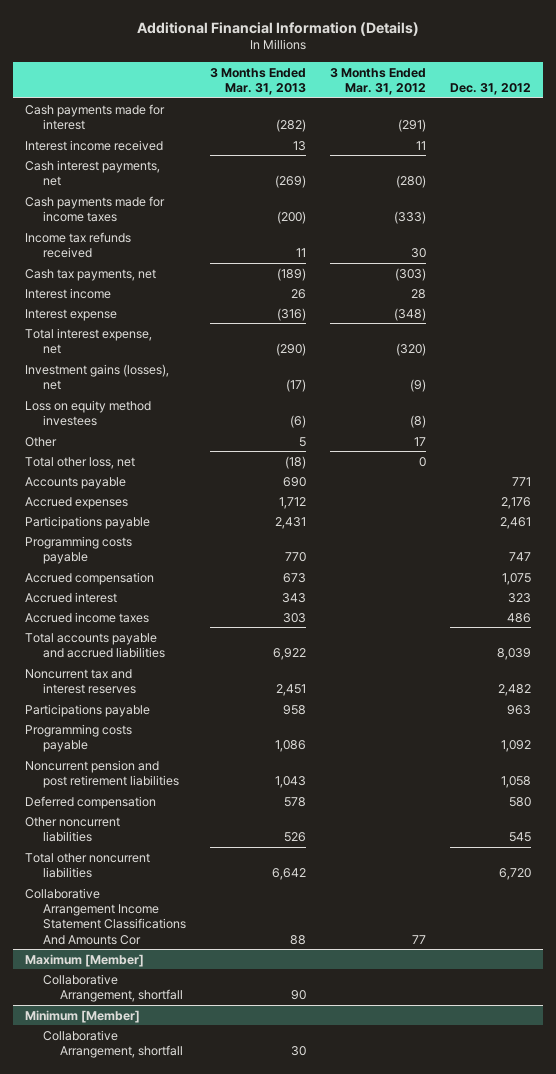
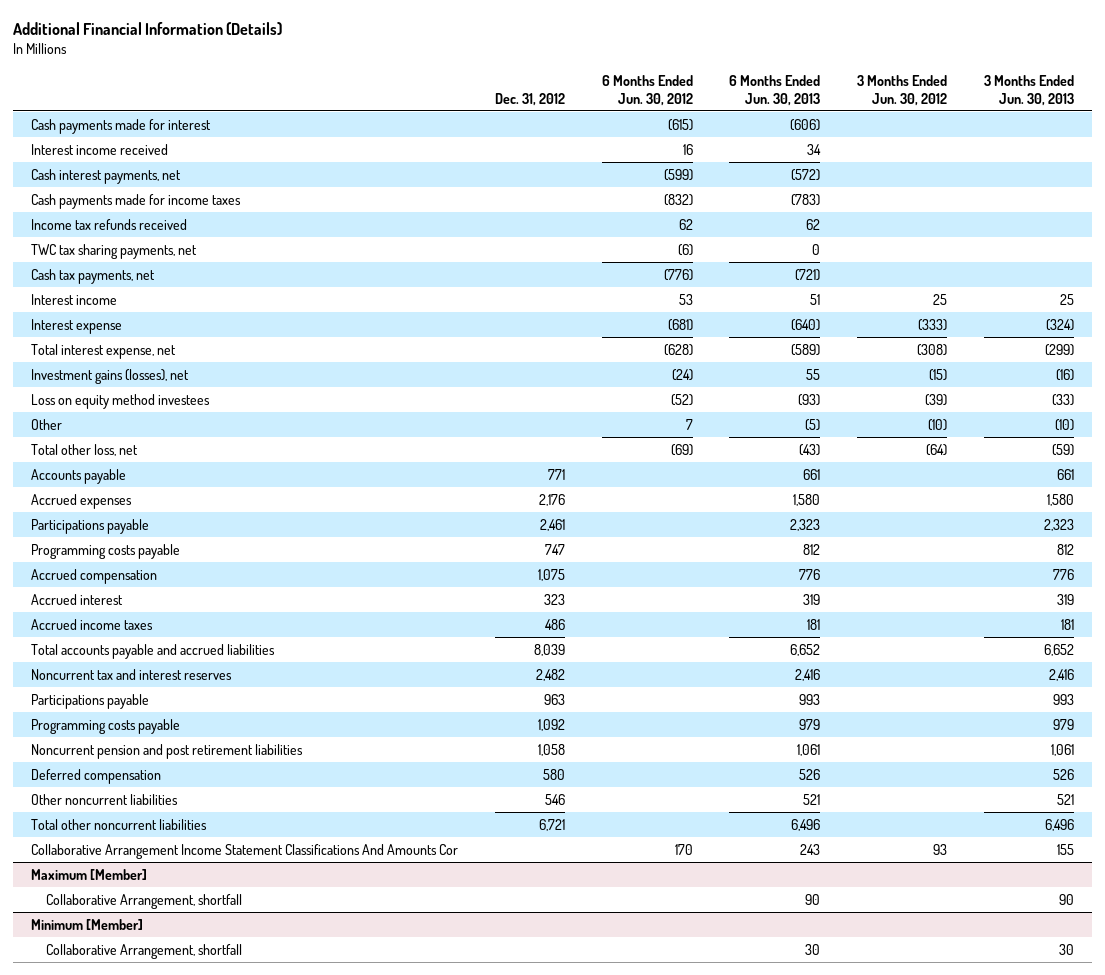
[209,67,306,96] 3 Months Ended Mar. 31, 2013 -> none
[329,67,426,96] 3 Months Ended Mar. 31, 2012 -> none
none -> [601,74,693,106] 6 Months Ended Jun. 30, 2012
none -> [729,74,821,106] 6 Months Ended Jun. 30, 2013
none -> [857,74,948,106] 3 Months Ended Jun. 30, 2012
none -> [983,74,1074,106] 3 Months Ended Jun. 30, 2013
none -> [31,243,198,259] TWC tax sharing payments, net
[508,831,531,842] 545 -> [545,793,566,805] 546
[498,867,531,880] 6,720 -> [539,818,566,831] 6,721

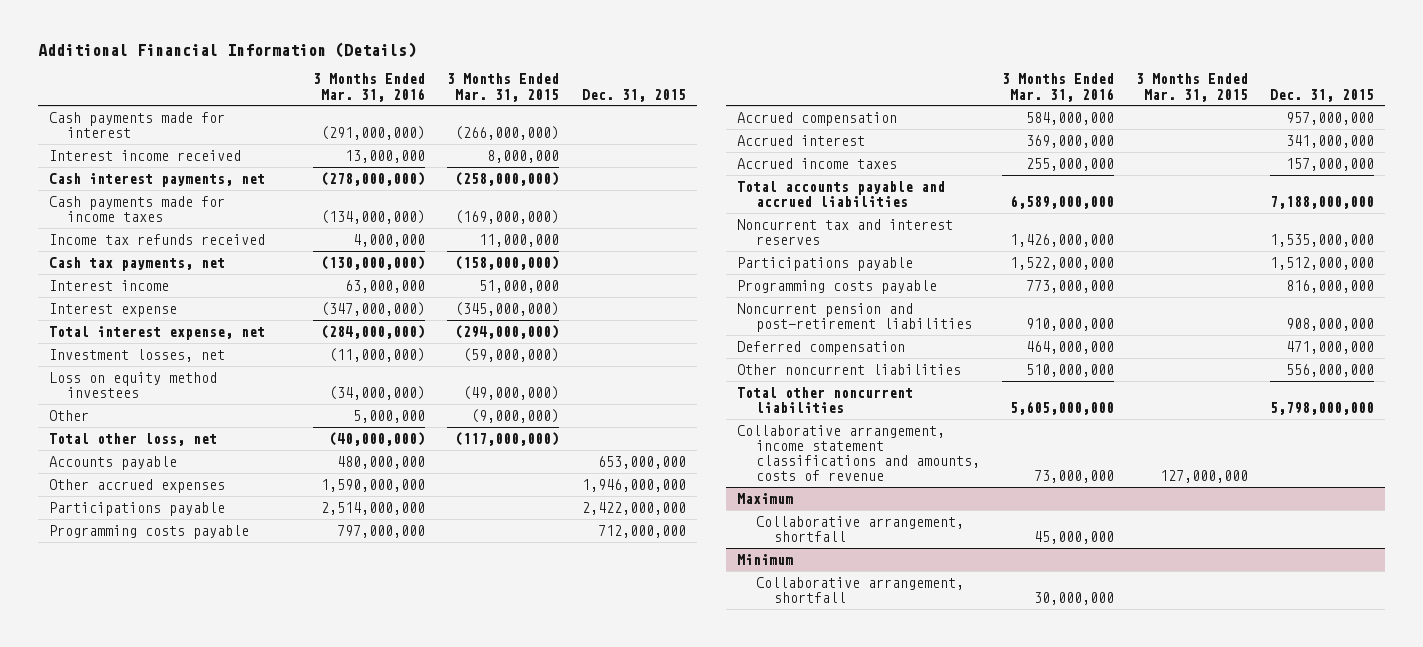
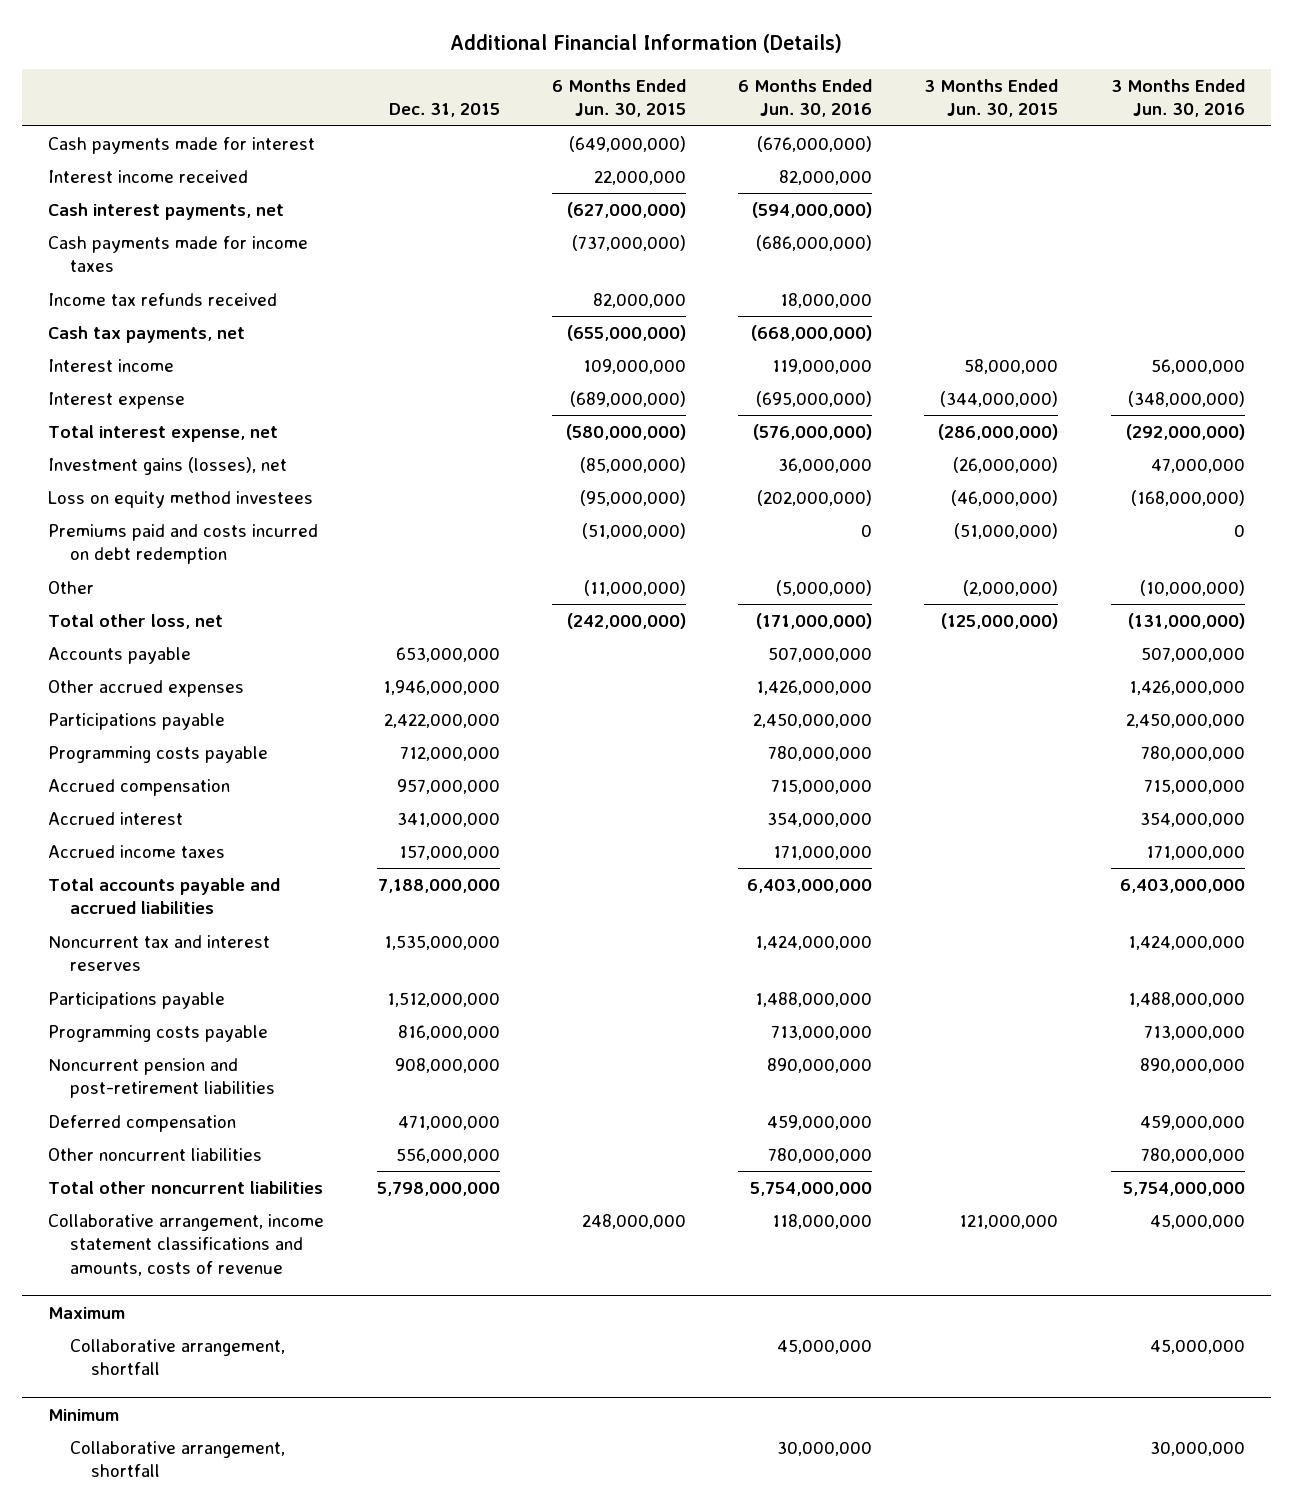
[313,73,426,102] 3 Months Ended Mar. 31, 2016 -> none
[447,73,560,102] 3 Months Ended Mar. 31, 2015 -> none
none -> [551,78,686,118] 6 Months Ended Jun. 30, 2015
none -> [738,78,873,118] 6 Months Ended Jun. 30, 2016
none -> [924,78,1059,118] 3 Months Ended Jun. 30, 2015
none -> [1110,78,1245,118] 3 Months Ended Jun. 30, 2016
[48,348,225,362] Investment losses, net -> [48,456,288,475] Investment gains (losses), net
none -> [48,523,319,565] Premiums paid and costs incurred on debt redemption

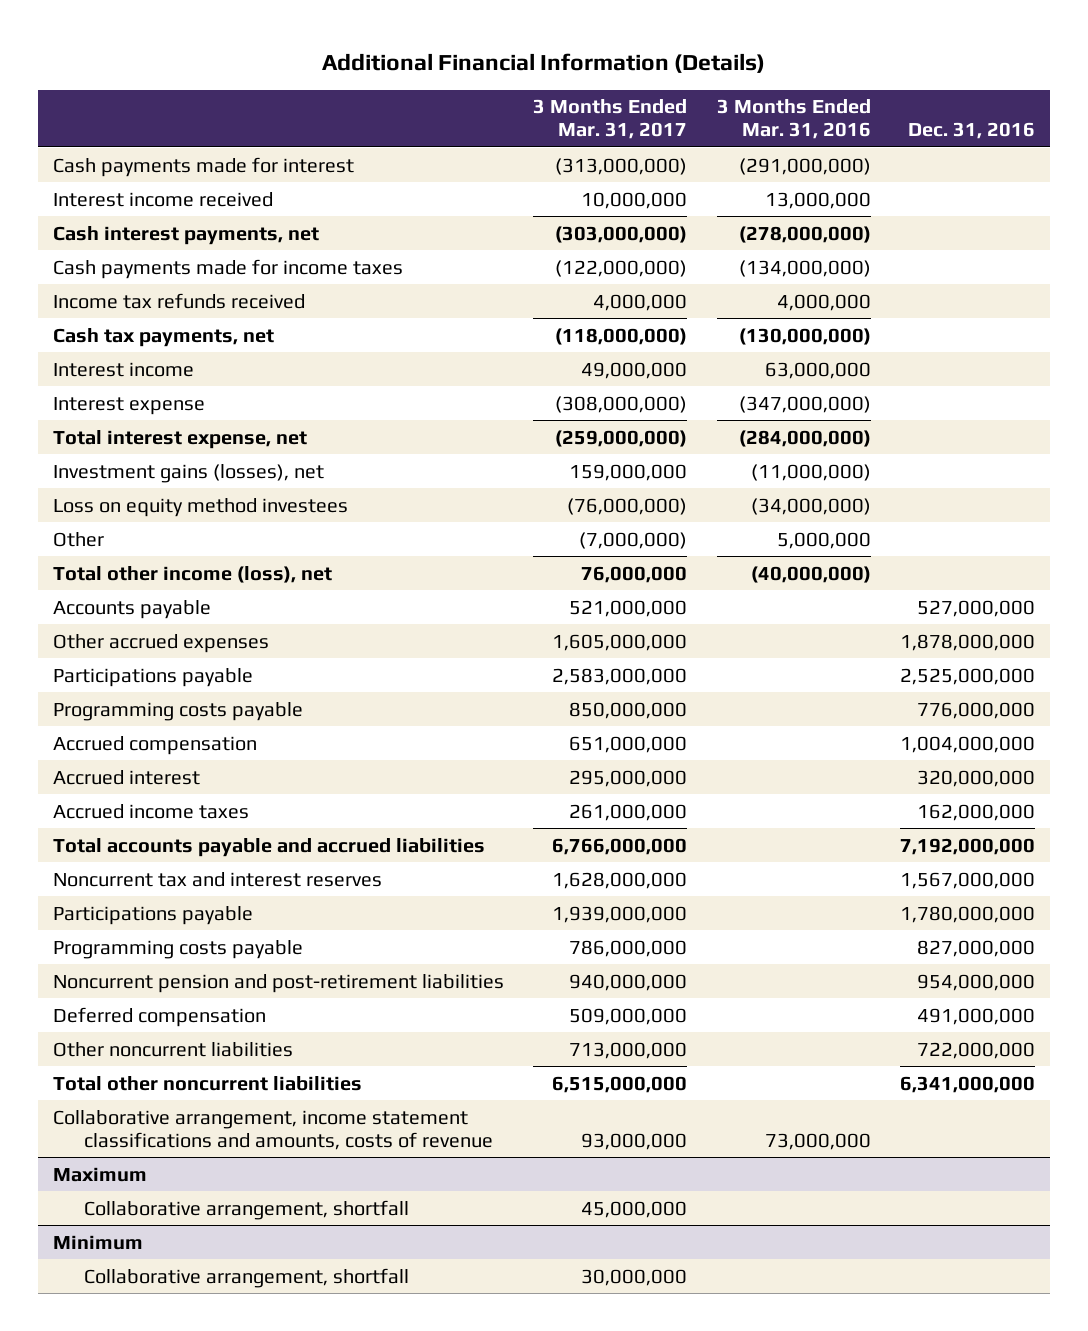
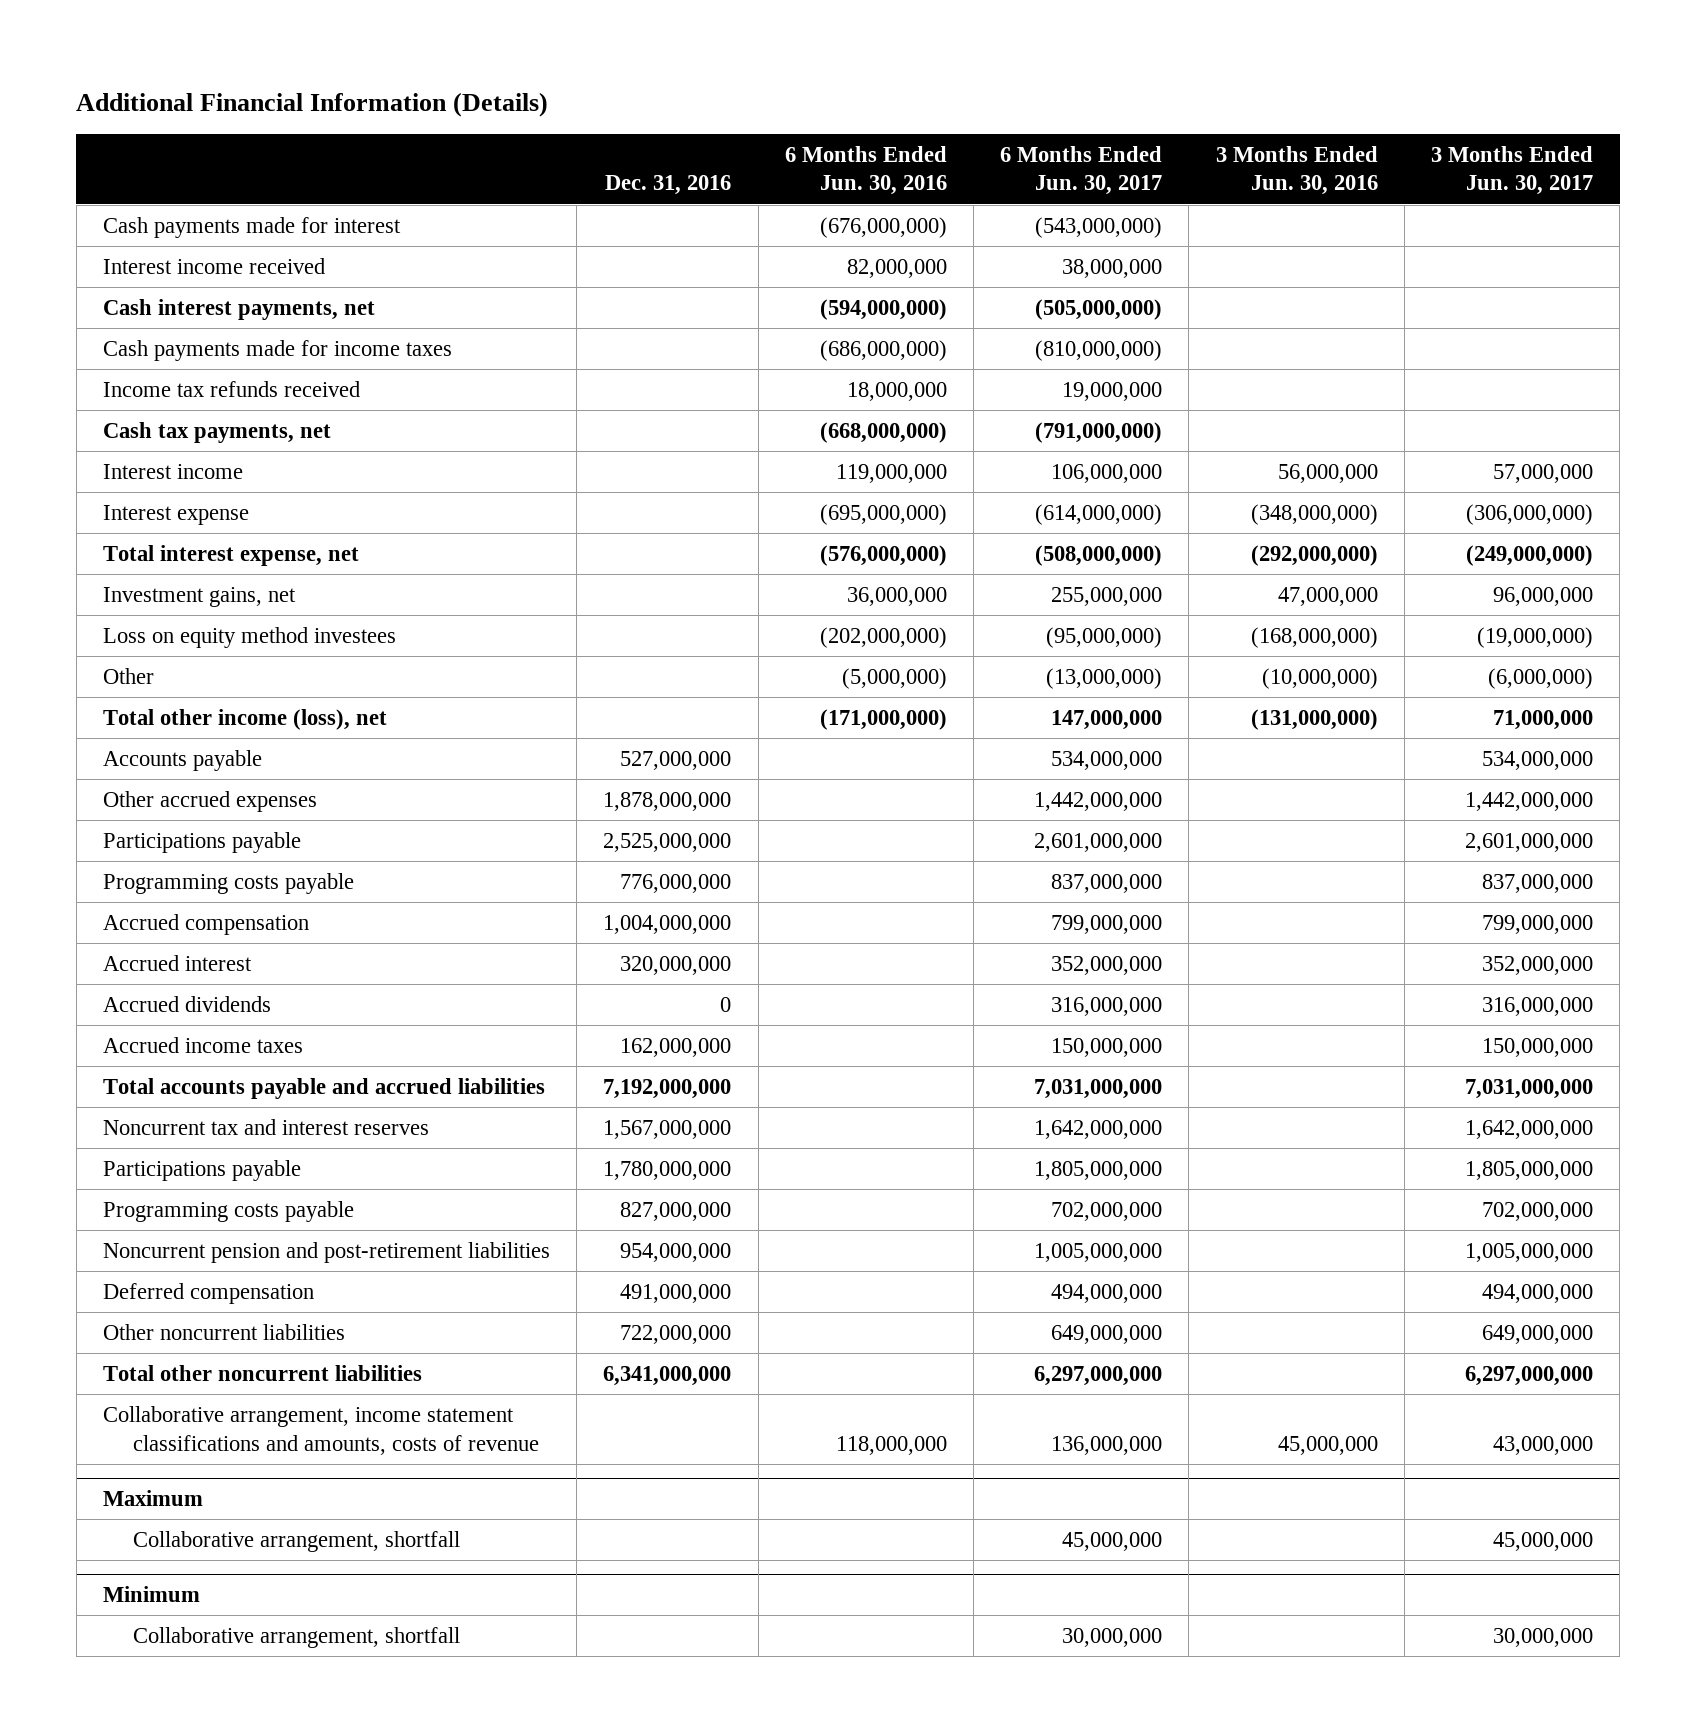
[533,99,688,140] 3 Months Ended Mar. 31, 2017 -> none
[716,99,871,140] 3 Months Ended Mar. 31, 2016 -> none
none -> [784,145,947,196] 6 Months Ended Jun. 30, 2016
none -> [1000,145,1163,196] 6 Months Ended Jun. 30, 2017
none -> [1215,145,1378,196] 3 Months Ended Jun. 30, 2016
none -> [1431,145,1594,196] 3 Months Ended Jun. 30, 2017
[53,463,325,483] Investment gains (losses), net -> [102,586,296,607] Investment gains, net
none -> [102,995,271,1012] Accrued dividends

